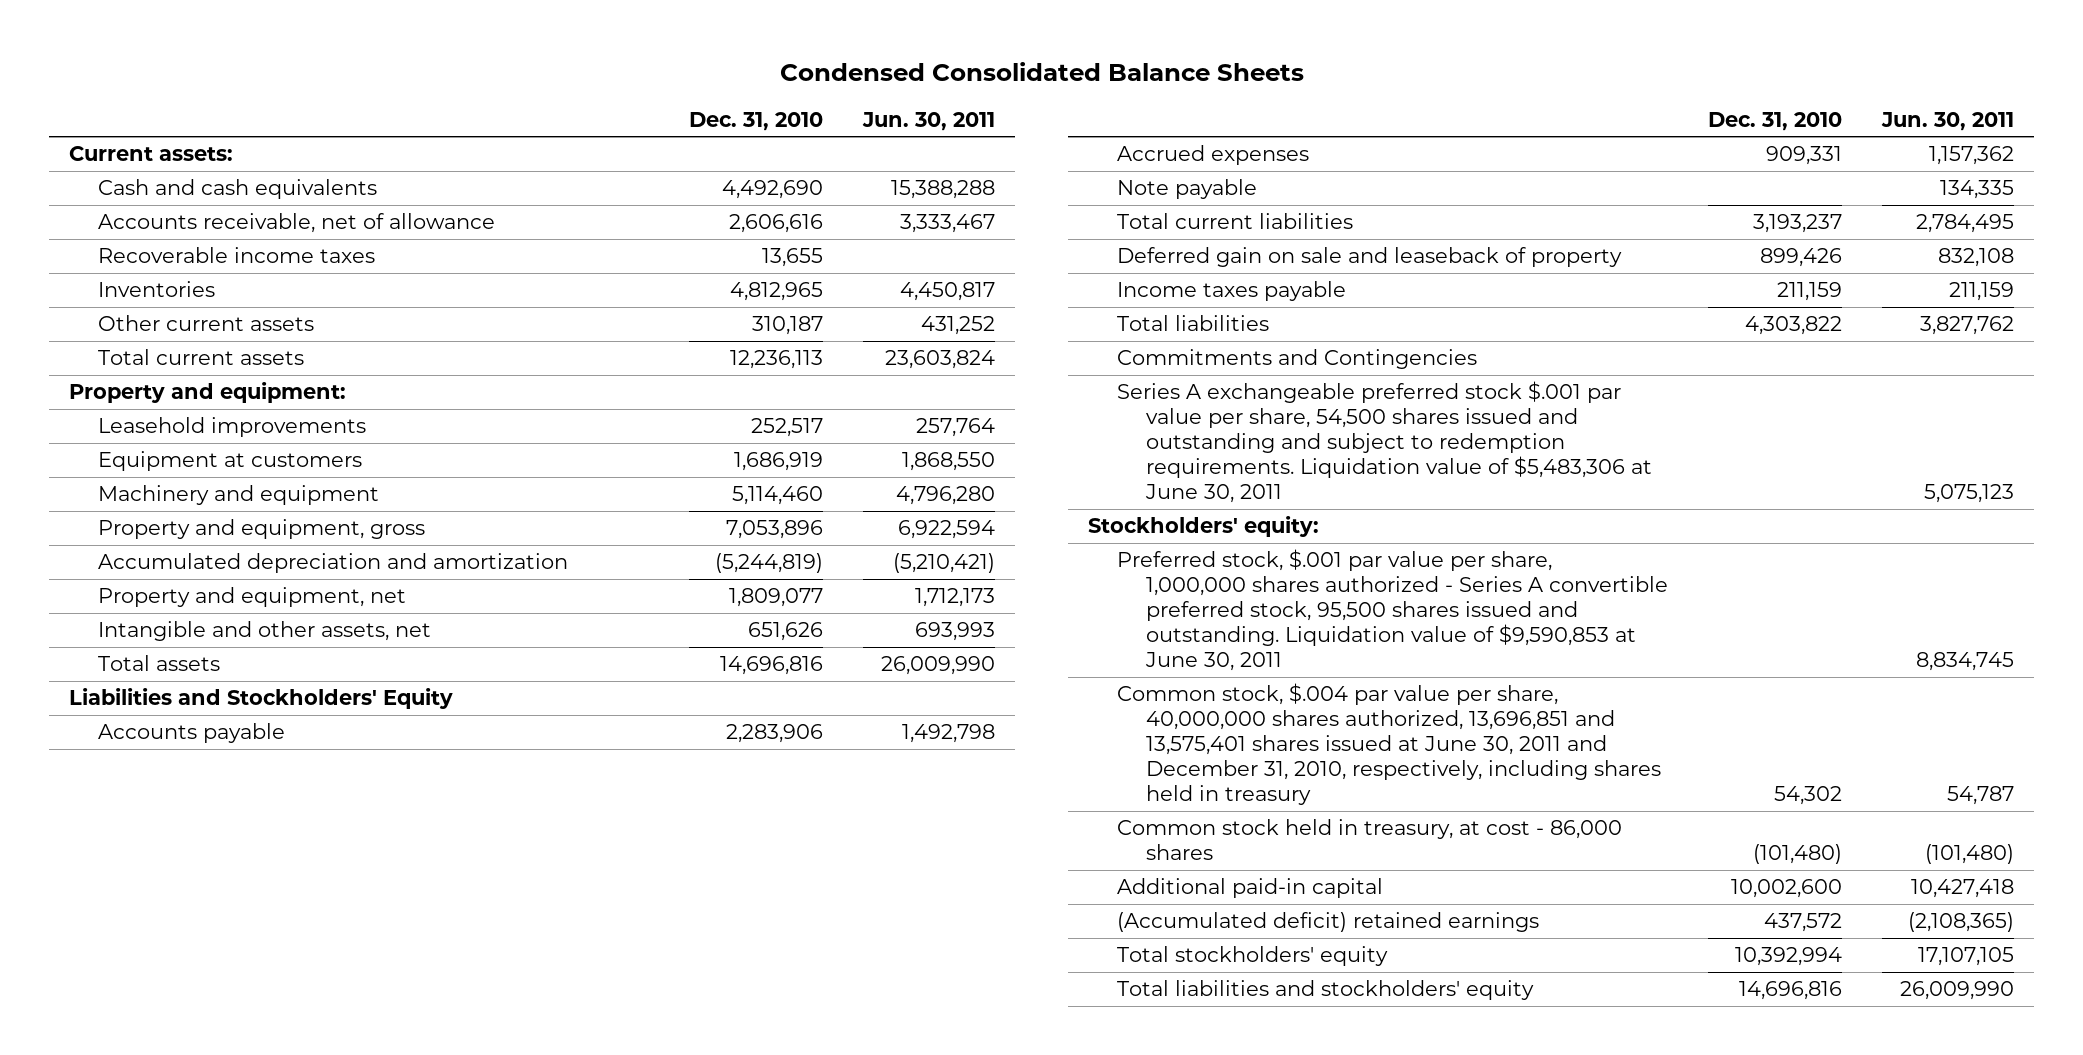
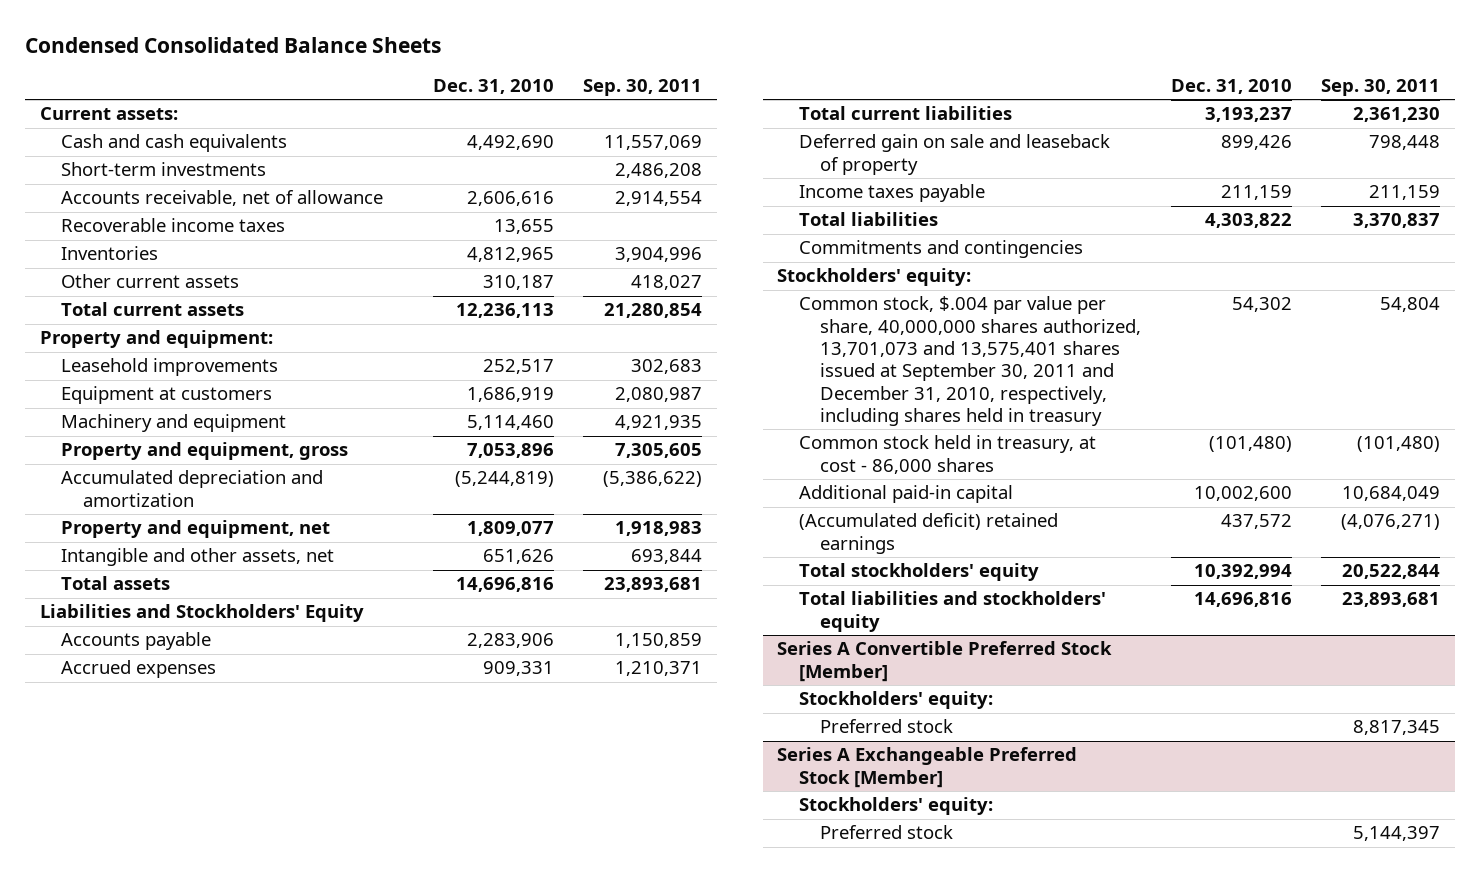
[861,111,995,131] Jun. 30, 2011 -> none
none -> [583,78,703,96] Sep. 30, 2011
none -> [61,162,267,177] Short-term investments
[1116,179,1257,200] Note payable -> none
[1116,381,1652,504] Series A exchangeable preferred stock $.001 par value per share, 54,500 shares issued and outstanding and subject to redemption requirements. Liquidation value of $5,483,306 at June 30, 2011 -> none
[1116,349,1477,370] Commitments and Contingencies -> [798,240,1083,259] Commitments and contingencies
[1116,549,1668,672] Preferred stock, $.001 par value per share, 1,000,000 shares authorized - Series A convertible preferred stock, 95,500 shares issued and outstanding. Liquidation value of $9,590,853 at June 30, 2011 -> none
[1116,683,1661,806] Common stock, $.004 par value per share, 40,000,000 shares authorized, 13,696,851 and 13,575,401 shares issued at June 30, 2011 and December 31, 2010, respectively, including shares held in treasury -> [798,296,1142,426] Common stock, $.004 par value per share, 40,000,000 shares authorized, 13,701,073 and 13,575,401 shares issued at September 30, 2011 and December 31, 2010, respectively, including shares held in treasury
none -> [777,641,1113,682] Series A Convertible Preferred Stock [Member]
none -> [798,691,993,710] Stockholders' equity:
none -> [820,719,954,734] Preferred stock
none -> [777,747,1078,788] Series A Exchangeable Preferred Stock [Member]
none -> [798,797,993,816] Stockholders' equity:
none -> [820,825,954,840] Preferred stock

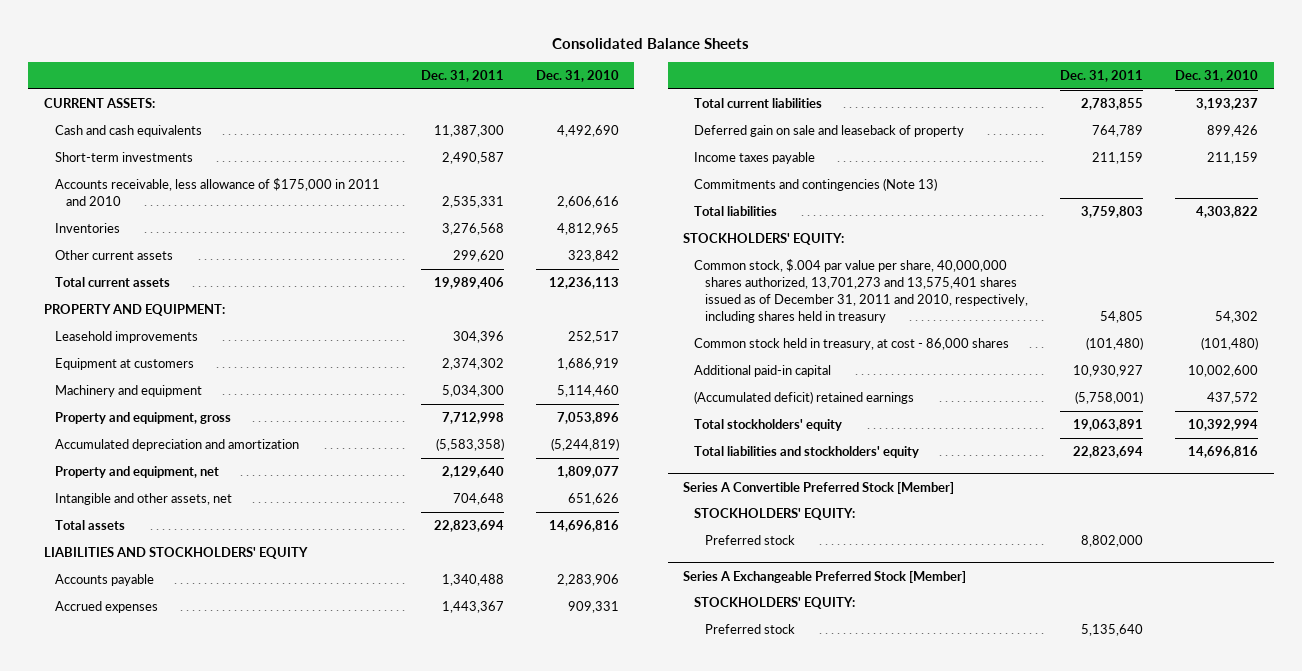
[24,37,441,54] Condensed Consolidated Balance Sheets -> [552,38,750,50] Consolidated Balance Sheets
[583,78,703,96] Sep. 30, 2011 -> none
none -> [420,70,504,83] Dec. 31, 2011
[39,107,178,121] Current assets: -> [44,98,156,109] CURRENT ASSETS:
[61,218,286,233] Recoverable income taxes -> none
[61,190,384,207] Accounts receivable, net of allowance -> [55,178,381,207] Accounts receivable, less allowance of $175,000 in 2011 and 2010
[482,275,554,291] 310,187 -> [567,250,619,263] 323,842
[39,330,273,349] Property and equipment: -> [44,304,226,317] PROPERTY AND EQUIPMENT:
[39,604,364,623] Liabilities and Stockholders' Equity -> [44,547,309,560] LIABILITIES AND STOCKHOLDERS' EQUITY
none -> [694,178,938,192] Commitments and contingencies (Note 13)
[798,240,1083,259] Commitments and contingencies -> none
[777,268,972,287] Stockholders' equity: -> [683,233,845,246] STOCKHOLDERS' EQUITY:
[798,296,1142,426] Common stock, $.004 par value per share, 40,000,000 shares authorized, 13,701,073 and 13,575,401 shares issued at September 30, 2011 and December 31, 2010, respectively, including shares held in treasury -> [694,259,1029,324] Common stock, $.004 par value per share, 40,000,000 shares authorized, 13,701,273 and 13,575,401 shares issued as of December 31, 2011 and 2010, respectively, including shares held in treasury
[798,691,993,710] Stockholders' equity: -> [694,508,856,521] STOCKHOLDERS' EQUITY:
[798,797,993,816] Stockholders' equity: -> [694,597,856,610] STOCKHOLDERS' EQUITY:

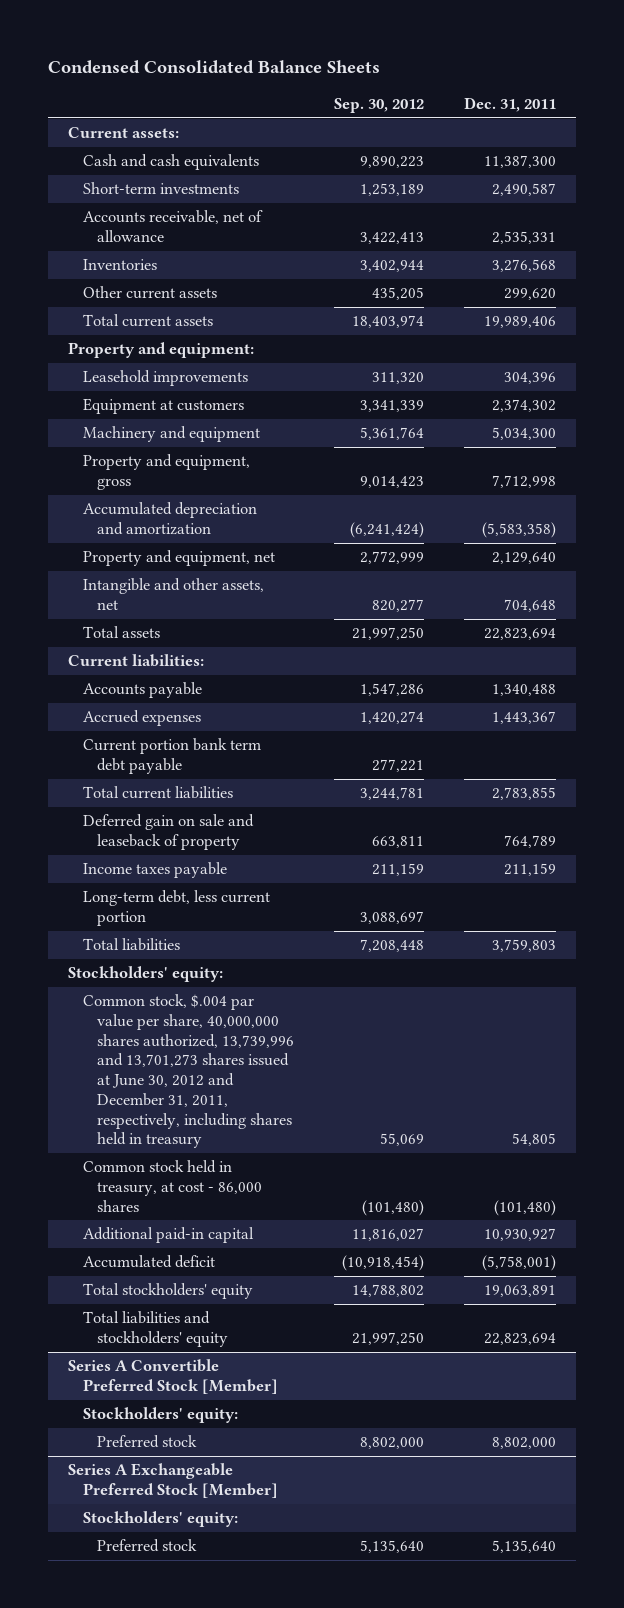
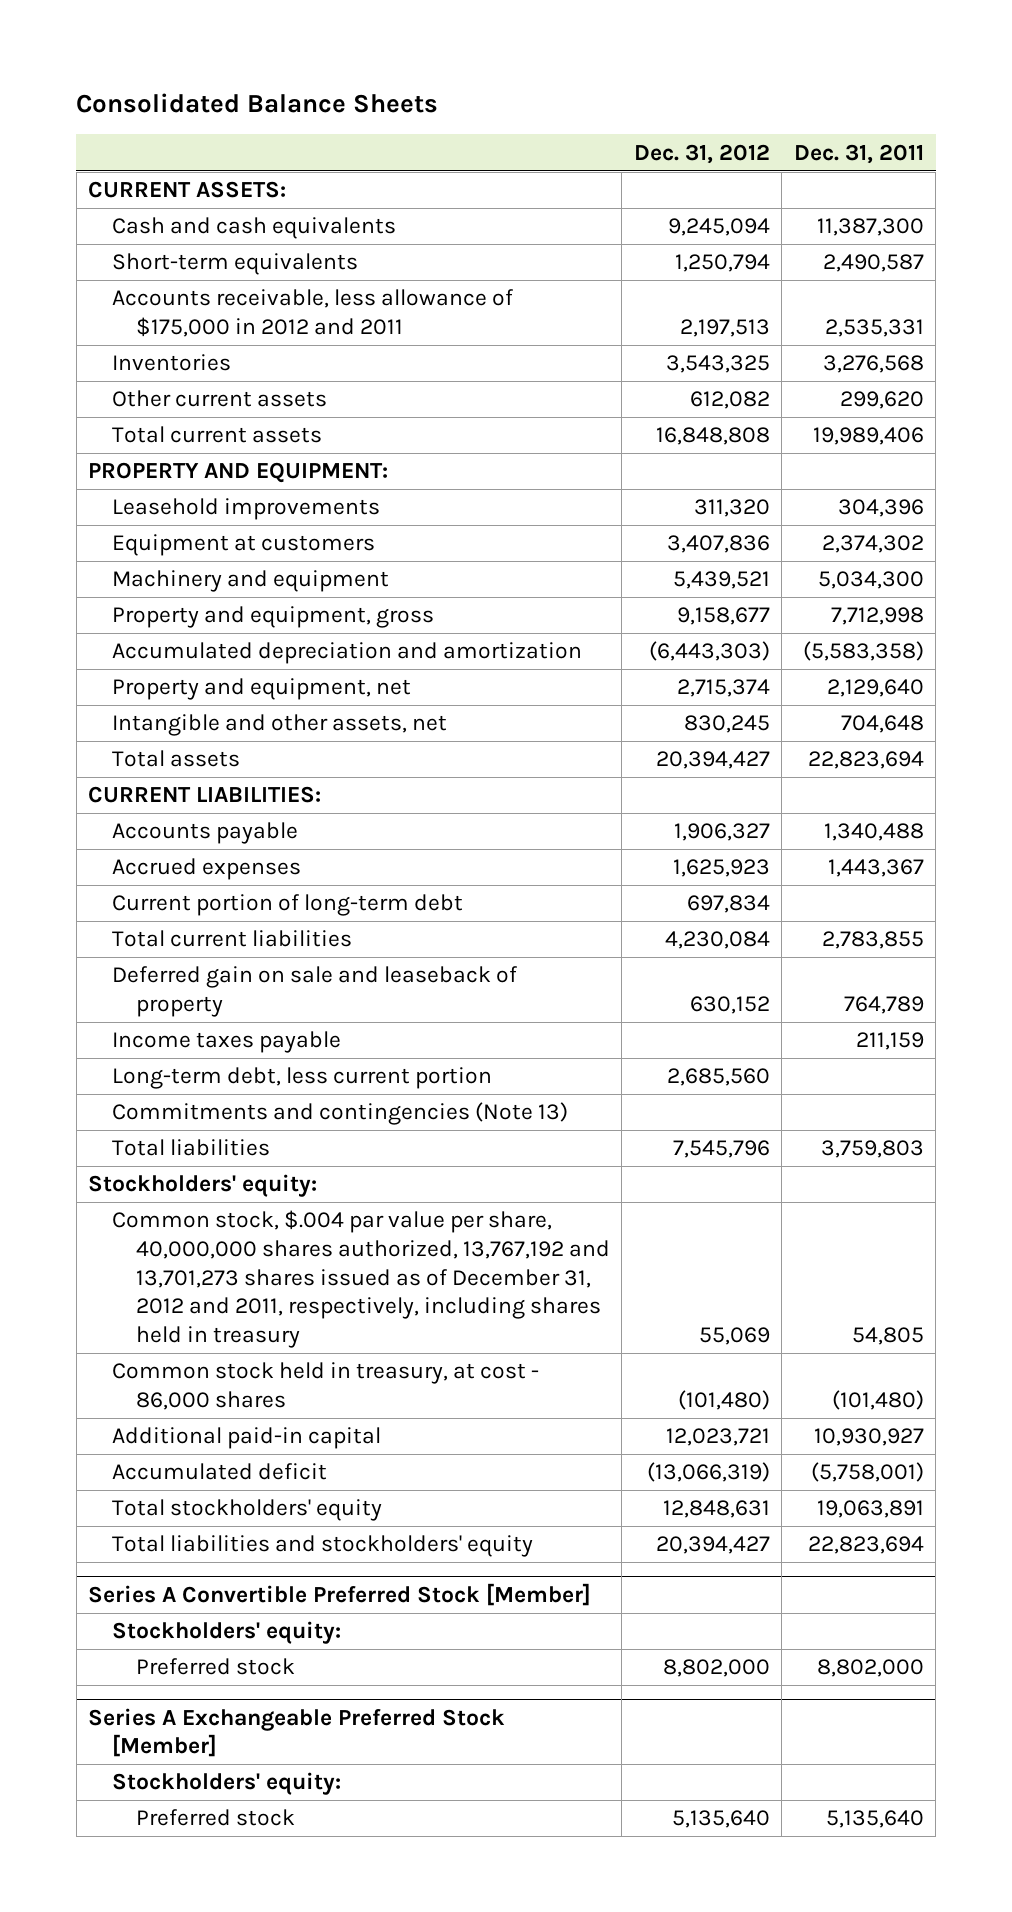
[48,60,381,75] Condensed Consolidated Balance Sheets -> [76,92,439,113] Consolidated Balance Sheets
[334,97,425,113] Sep. 30, 2012 -> none
none -> [633,143,770,164] Dec. 31, 2012
[68,127,180,139] Current assets: -> [88,181,287,199] CURRENT ASSETS:
[82,182,239,195] Short-term investments -> [112,253,359,276] Short-term equivalents
[82,210,263,243] Accounts receivable, net of allowance -> [112,289,514,337] Accounts receivable, less allowance of $175,000 in 2012 and 2011
[68,342,255,359] Property and equipment: -> [88,462,389,484] PROPERTY AND EQUIPMENT:
[68,654,205,668] Current liabilities: -> [88,786,322,804] CURRENT LIABILITIES:
[82,738,261,775] Current portion bank term debt payable -> [112,894,464,917] Current portion of long-term debt
none -> [112,1102,569,1126] Commitments and contingencies (Note 13)
[82,994,295,1149] Common stock, $.004 par value per share, 40,000,000 shares authorized, 13,739,996 and 13,701,273 shares issued at June 30, 2012 and December 31, 2011, respectively, including shares held in treasury -> [112,1210,611,1348] Common stock, $.004 par value per share, 40,000,000 shares authorized, 13,767,192 and 13,701,273 shares issued as of December 31, 2012 and 2011, respectively, including shares held in treasury

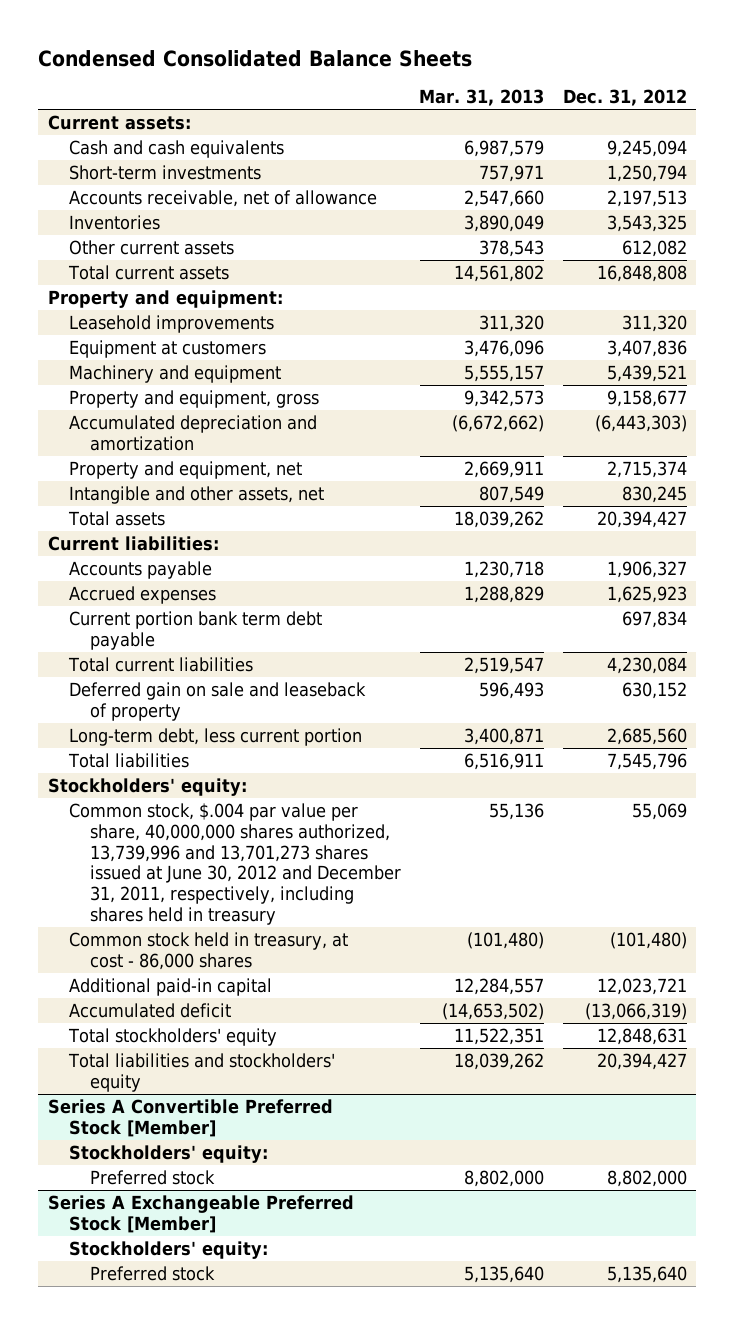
[76,92,439,113] Consolidated Balance Sheets -> [38,50,473,68] Condensed Consolidated Balance Sheets
[793,143,924,164] Dec. 31, 2011 -> none
none -> [419,89,545,107] Mar. 31, 2013
[88,181,287,199] CURRENT ASSETS: -> [47,115,191,131] Current assets:
[112,253,359,276] Short-term equivalents -> [68,165,261,181] Short-term investments
[112,289,514,337] Accounts receivable, less allowance of $175,000 in 2012 and 2011 -> [68,190,377,208] Accounts receivable, net of allowance
[88,462,389,484] PROPERTY AND EQUIPMENT: -> [47,290,283,309] Property and equipment:
[88,786,322,804] CURRENT LIABILITIES: -> [47,536,219,552] Current liabilities:
[112,894,464,917] Current portion of long-term debt -> [68,611,322,650] Current portion bank term debt payable
[112,1031,342,1054] Income taxes payable -> none
[112,1102,569,1126] Commitments and contingencies (Note 13) -> none
[112,1210,611,1348] Common stock, $.004 par value per share, 40,000,000 shares authorized, 13,767,192 and 13,701,273 shares issued as of December 31, 2012 and 2011, respectively, including shares held in treasury -> [68,803,401,925] Common stock, $.004 par value per share, 40,000,000 shares authorized, 13,739,996 and 13,701,273 shares issued at June 30, 2012 and December 31, 2011, respectively, including shares held in treasury

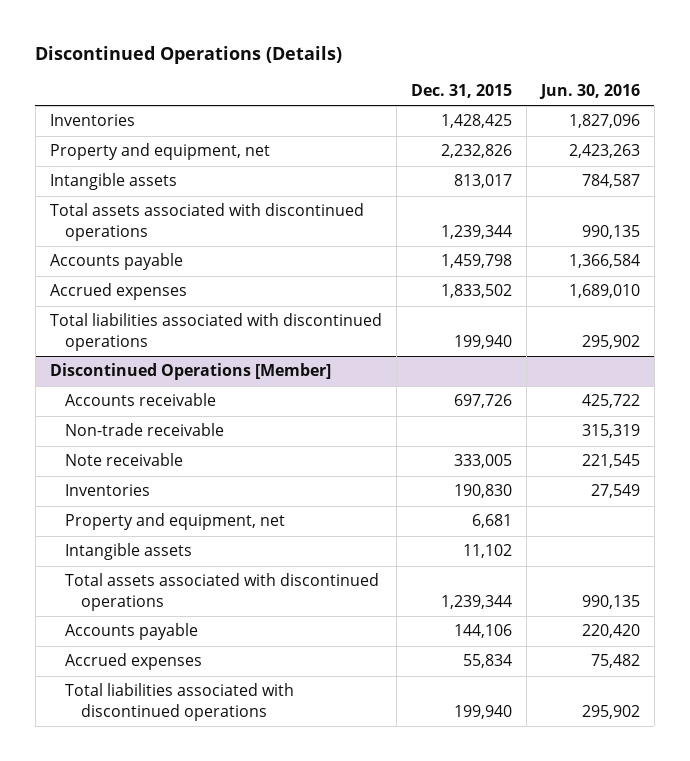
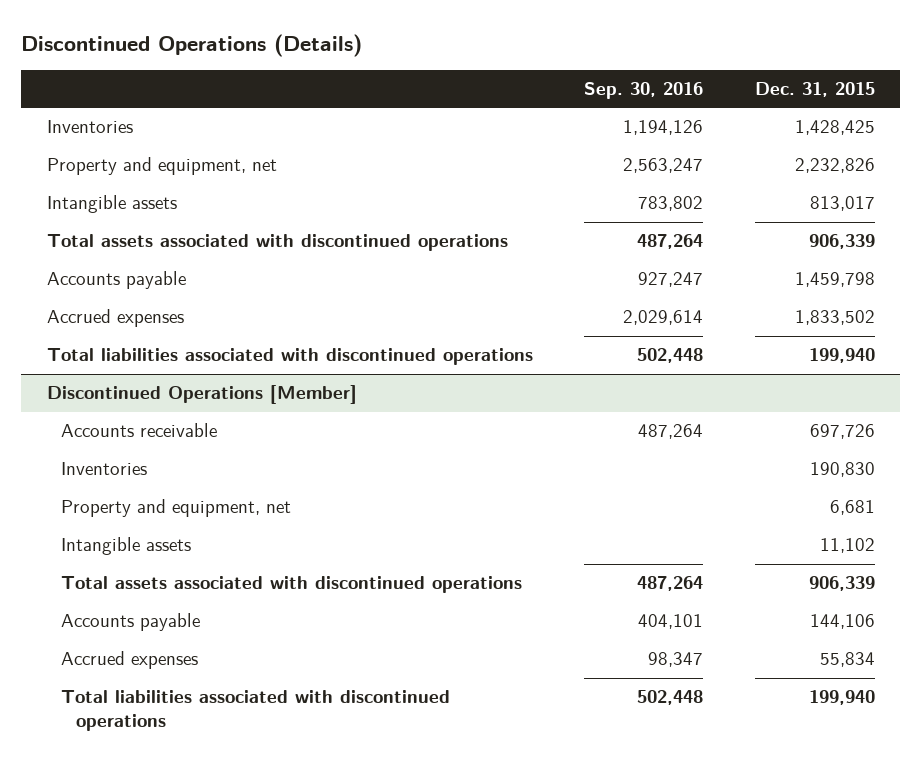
[538,83,640,99] Jun. 30, 2016 -> none
none -> [584,82,704,100] Sep. 30, 2016
[440,224,512,239] 1,239,344 -> [808,234,875,250] 906,339
[65,423,225,437] Non-trade receivable -> none
[65,453,184,467] Note receivable -> none
[440,594,512,609] 1,239,344 -> [808,576,875,592] 906,339

